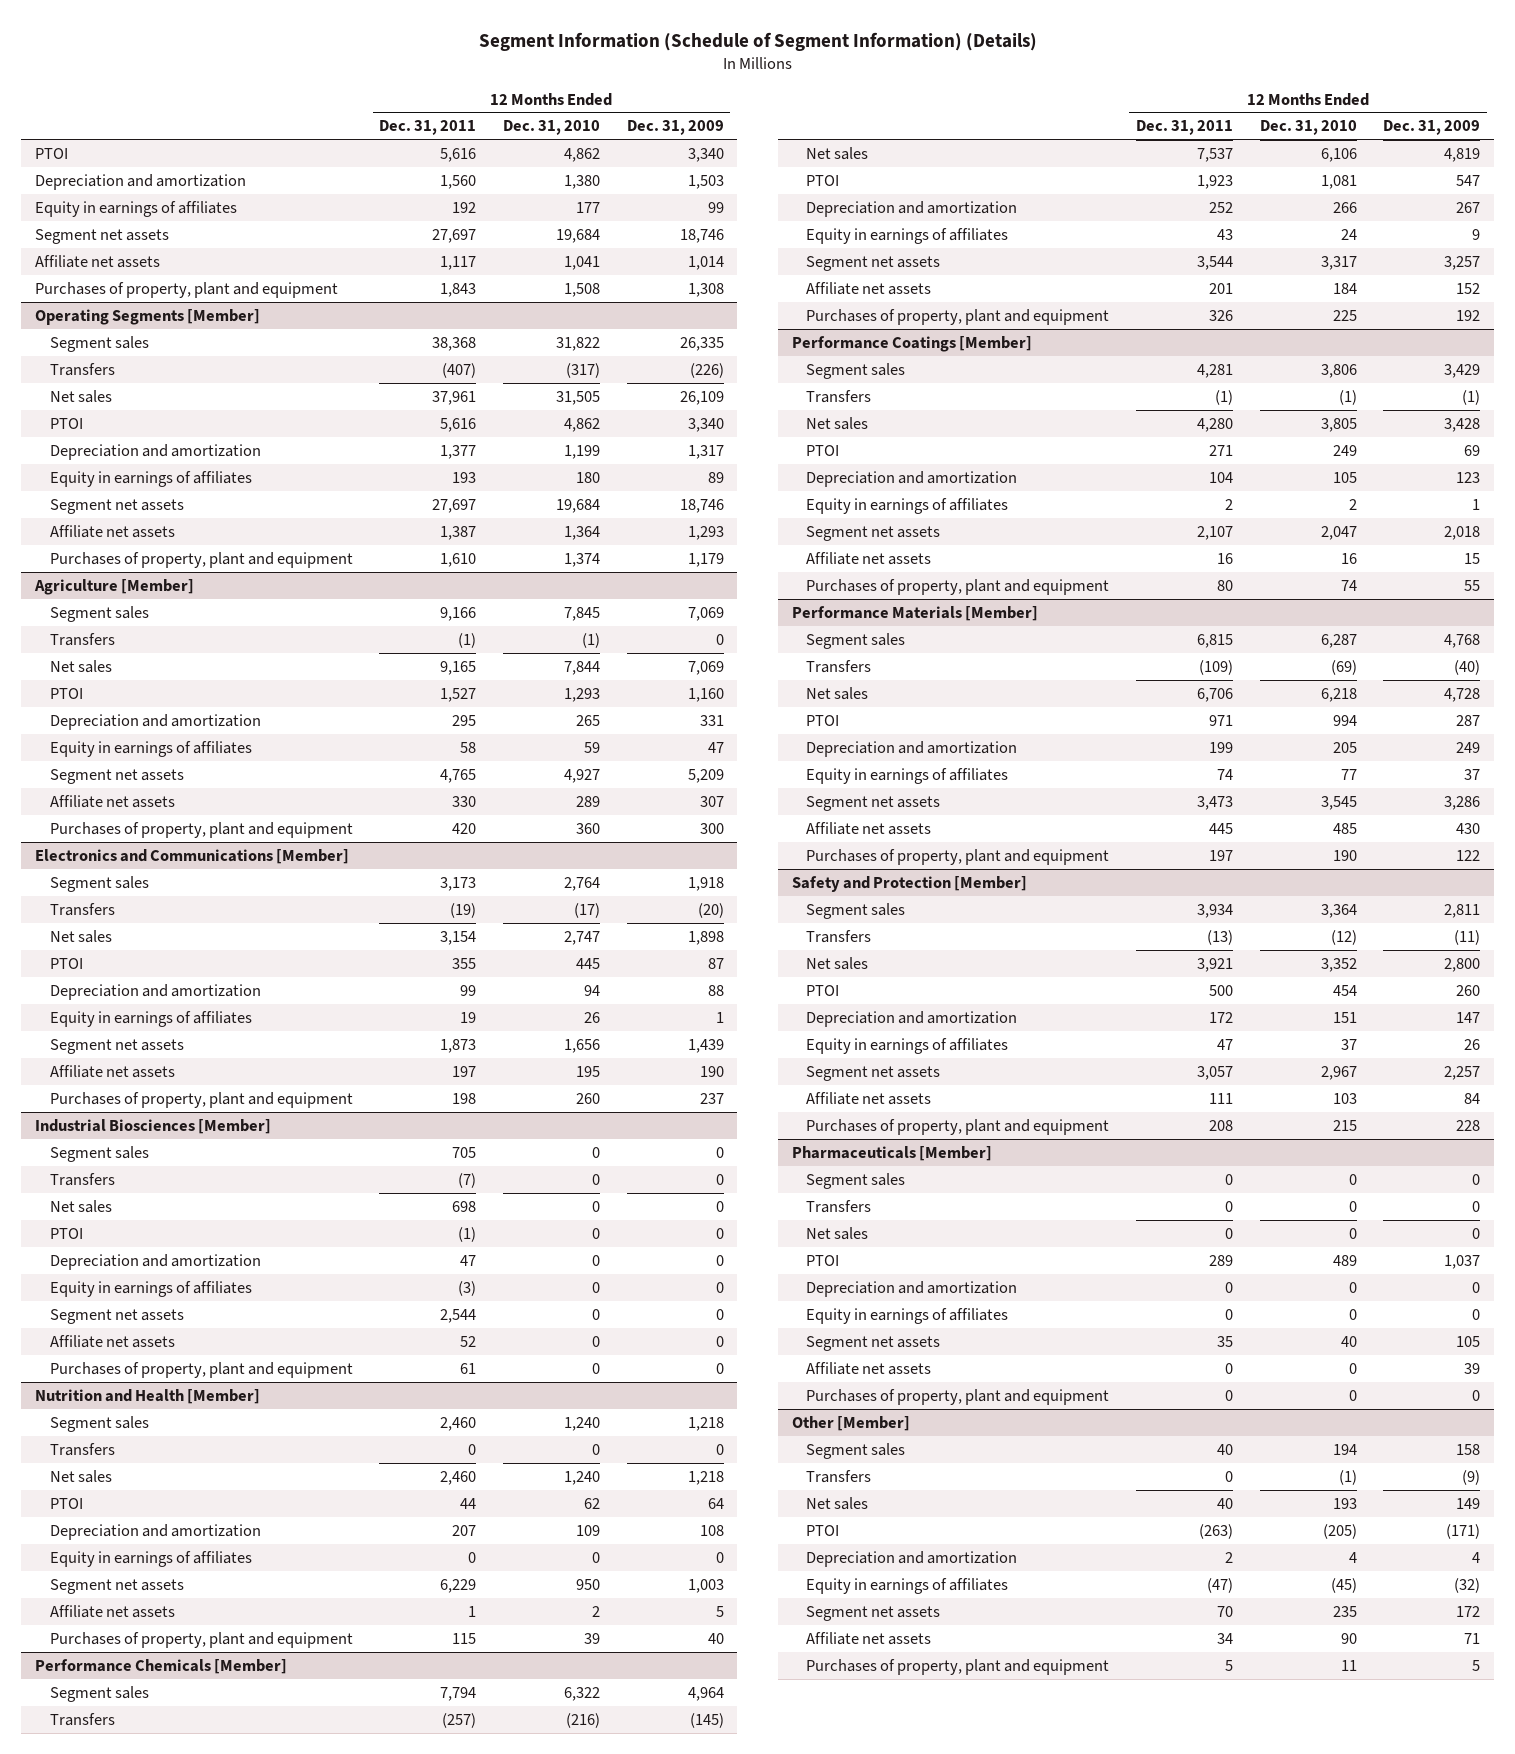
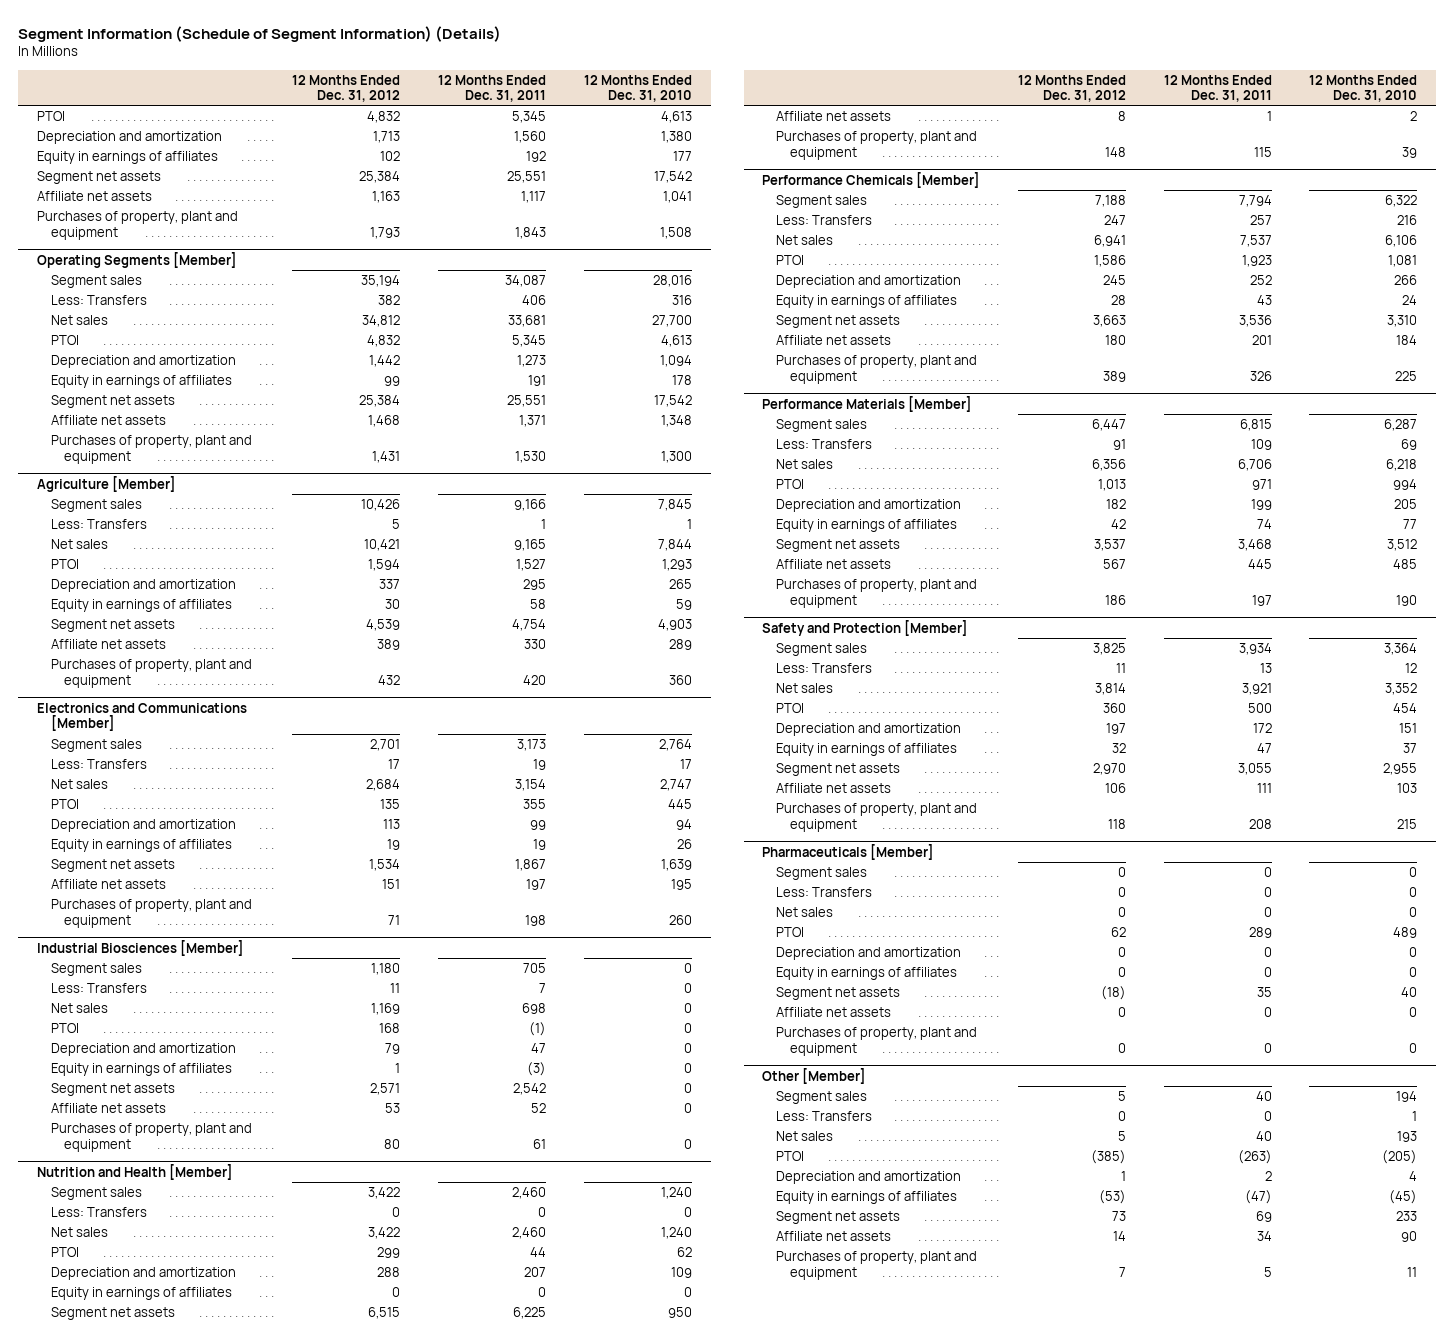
[626,120,724,136] Dec. 31, 2009 -> none
none -> [292,74,401,103] 12 Months Ended Dec. 31, 2012
[440,147,477,162] 5,616 -> [512,110,547,123] 5,345
[563,147,600,162] 4,862 -> [660,110,692,123] 4,613
[432,228,477,243] 27,697 -> [507,170,547,183] 25,551
[555,228,600,243] 19,684 -> [653,170,692,183] 17,542
[432,336,477,351] 38,368 -> [505,274,547,287] 34,087
[555,336,600,351] 31,822 -> [652,274,692,287] 28,016
[49,362,115,376] Transfers -> [50,294,147,305] Less: Transfers
[442,362,477,378] (407) -> [522,294,547,305] 406
[565,362,600,378] (317) -> [671,294,692,305] 316
[432,390,477,405] 37,961 -> [508,314,547,327] 33,681
[555,390,600,405] 31,505 -> [651,314,692,327] 27,700
[440,417,477,432] 5,616 -> [512,334,547,347] 5,345
[563,417,600,432] 4,862 -> [660,334,692,347] 4,613
[440,444,477,459] 1,377 -> [517,354,547,367] 1,273
[563,444,600,459] 1,199 -> [659,354,692,367] 1,094
[452,471,477,483] 193 -> [528,374,547,386] 191
[575,471,600,483] 180 -> [671,374,692,385] 178
[432,498,477,513] 27,697 -> [507,394,547,407] 25,551
[555,498,600,513] 19,684 -> [653,394,692,407] 17,542
[440,525,477,540] 1,387 -> [519,414,547,427] 1,371
[563,525,600,540] 1,364 -> [660,414,692,427] 1,348
[440,552,477,567] 1,610 -> [515,450,547,463] 1,530
[563,552,600,567] 1,374 -> [660,450,692,463] 1,300
[49,632,115,646] Transfers -> [50,518,147,529] Less: Transfers
[458,632,477,648] (1) -> [541,518,547,529] 1
[581,632,600,648] (1) -> [686,518,692,529] 1
[440,768,477,783] 4,765 -> [512,618,547,631] 4,754
[563,768,600,783] 4,927 -> [657,618,692,631] 4,903
[49,902,115,916] Transfers -> [50,758,147,769] Less: Transfers
[450,902,477,918] (19) -> [533,758,547,770] 19
[573,902,600,918] (17) -> [679,758,692,769] 17
[440,1038,477,1053] 1,873 -> [515,858,547,871] 1,867
[563,1038,600,1053] 1,656 -> [660,858,692,871] 1,639
[49,1172,115,1186] Transfers -> [50,982,147,993] Less: Transfers
[458,1172,477,1188] (7) -> [539,982,547,993] 7
[440,1308,477,1323] 2,544 -> [513,1082,547,1095] 2,542
[49,1442,115,1456] Transfers -> [50,1206,147,1217] Less: Transfers
[440,1578,477,1593] 6,229 -> [513,1306,547,1319] 6,225
[49,1712,115,1726] Transfers -> [776,214,873,225] Less: Transfers
[442,1712,477,1728] (257) -> [1249,214,1272,225] 257
[565,1712,600,1728] (216) -> [1397,214,1418,225] 216
[1196,255,1233,270] 3,544 -> [1238,314,1272,327] 3,536
[1320,255,1357,270] 3,317 -> [1387,314,1418,327] 3,310
[791,335,1032,352] Performance Coatings [Member] -> none
[806,362,906,379] Segment sales -> none
[806,389,872,403] Transfers -> none
[806,416,869,430] Net sales -> none
[806,444,840,456] PTOI -> none
[806,470,1018,487] Depreciation and amortization -> none
[806,497,1009,514] Equity in earnings of affiliates -> none
[806,525,941,541] Segment net assets -> none
[806,551,932,565] Affiliate net assets -> none
[806,578,1110,595] Purchases of property, plant and equipment -> none
[806,659,872,673] Transfers -> [776,438,873,449] Less: Transfers
[1198,659,1233,675] (109) -> [1250,438,1272,450] 109
[1330,659,1357,675] (69) -> [1401,438,1418,450] 69
[1196,795,1233,810] 3,473 -> [1237,538,1272,551] 3,468
[1320,795,1357,810] 3,545 -> [1387,538,1418,551] 3,512
[806,929,872,943] Transfers -> [776,662,873,673] Less: Transfers
[1206,929,1233,945] (13) -> [1259,662,1272,673] 13
[1330,929,1357,945] (12) -> [1405,662,1418,673] 12
[1196,1065,1233,1080] 3,057 -> [1237,762,1272,775] 3,055
[1320,1065,1357,1080] 2,967 -> [1383,762,1418,775] 2,955
[806,1199,872,1213] Transfers -> [776,886,873,897] Less: Transfers
[806,1469,872,1483] Transfers -> [776,1110,873,1121] Less: Transfers
[1338,1469,1357,1485] (1) -> [1412,1110,1418,1121] 1
[1216,1605,1233,1617] 70 -> [1255,1210,1272,1222] 69
[1332,1605,1357,1617] 235 -> [1396,1210,1418,1221] 233

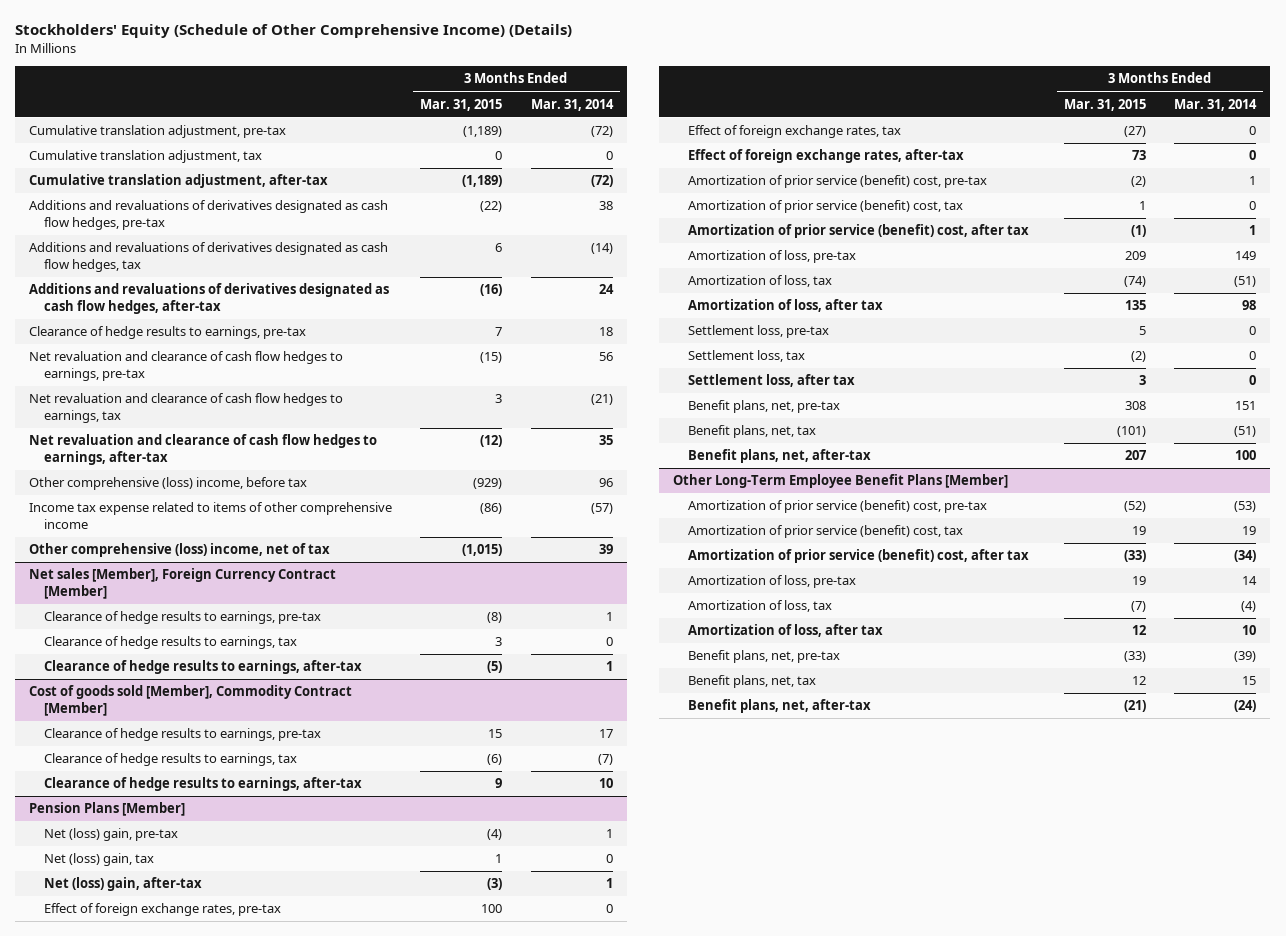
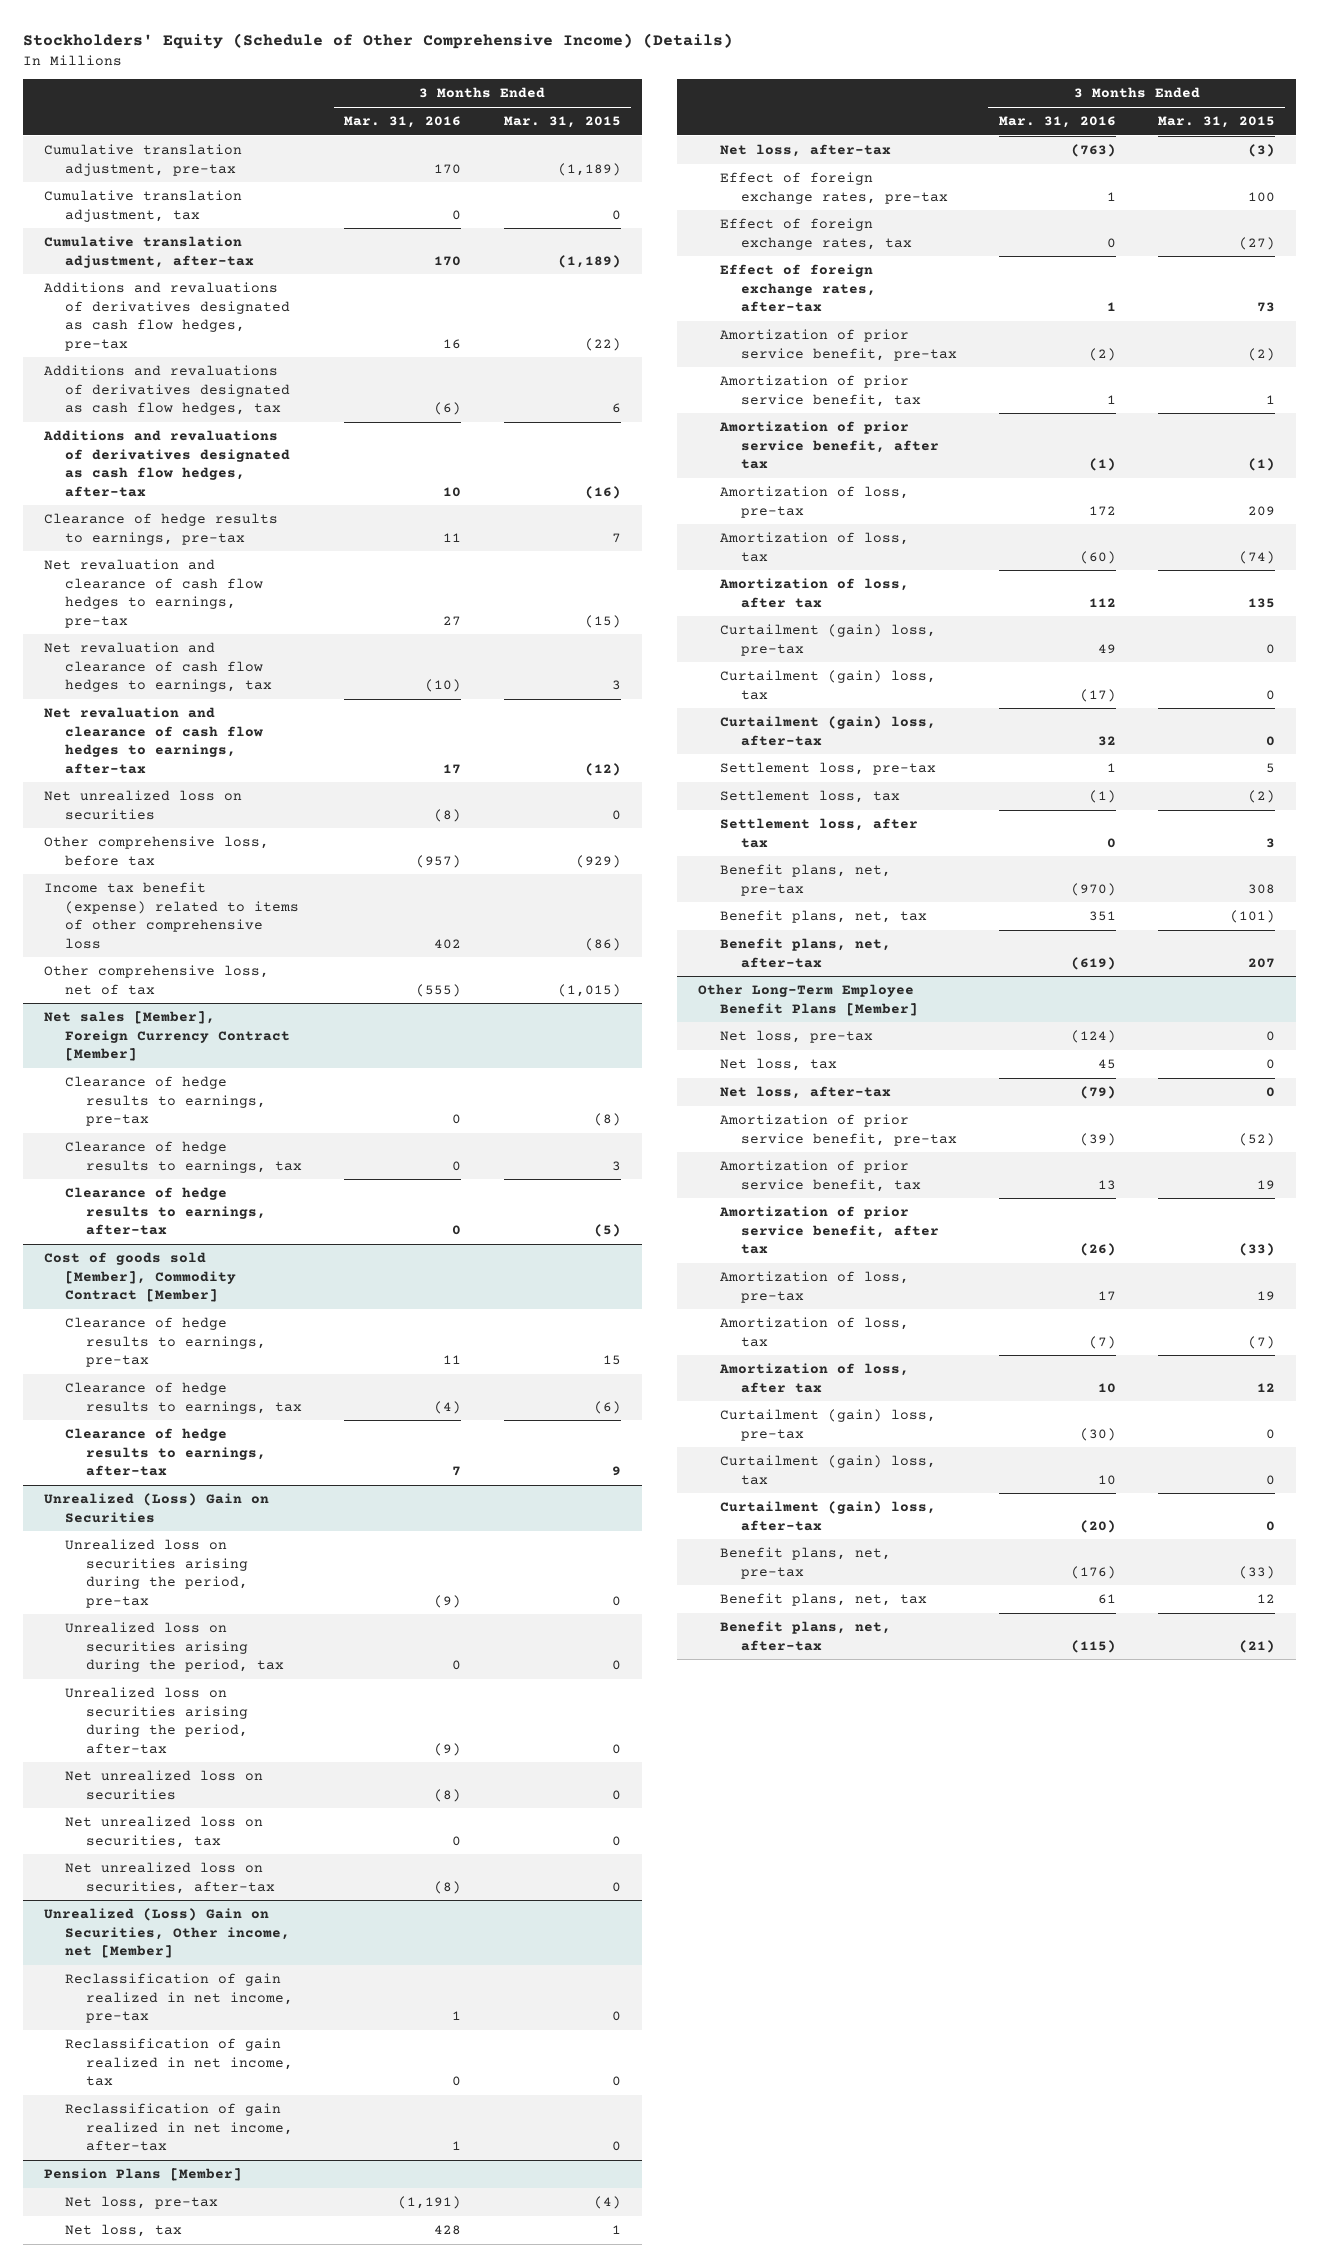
[530,98,614,111] Mar. 31, 2014 -> none
none -> [344,116,462,129] Mar. 31, 2016
none -> [44,790,243,820] Net unrealized loss on securities
[29,477,308,491] Other comprehensive (loss) income, before tax -> [44,836,270,866] Other comprehensive loss, before tax
[29,502,393,529] Income tax expense related to items of other comprehensive income -> [44,882,300,949] Income tax benefit (expense) related to items of other comprehensive loss
[29,543,331,558] Other comprehensive (loss) income, net of tax -> [44,965,270,995] Other comprehensive loss, net of tax
none -> [44,1493,270,1523] Unrealized (Loss) Gain on Securities
none -> [65,1539,249,1608] Unrealized loss on securities arising during the period, pre-tax
none -> [65,1622,285,1673] Unrealized loss on securities arising during the period, tax
none -> [65,1687,249,1754] Unrealized loss on securities arising during the period, after-tax
none -> [65,1770,264,1800] Net unrealized loss on securities
none -> [65,1816,264,1848] Net unrealized loss on securities, tax
none -> [65,1862,276,1894] Net unrealized loss on securities, after-tax
none -> [44,1908,291,1959] Unrealized (Loss) Gain on Securities, Other income, net [Member]
none -> [65,1973,294,2024] Reclassification of gain realized in net income, pre-tax
none -> [65,2038,294,2087] Reclassification of gain realized in net income, tax
none -> [65,2103,294,2152] Reclassification of gain realized in net income, after-tax
[44,828,179,842] Net (loss) gain, pre-tax -> [65,2196,219,2210] Net loss, pre-tax
[44,853,155,867] Net (loss) gain, tax -> [65,2224,183,2238] Net loss, tax
[44,877,203,892] Net (loss) gain, after-tax -> [719,144,891,158] Net loss, after-tax
[687,175,987,189] Amortization of prior service (benefit) cost, pre-tax -> [719,329,957,361] Amortization of prior service benefit, pre-tax
[687,200,963,214] Amortization of prior service (benefit) cost, tax -> [719,375,921,407] Amortization of prior service benefit, tax
[687,224,1029,239] Amortization of prior service (benefit) cost, after tax -> [718,421,939,470] Amortization of prior service benefit, after tax
none -> [719,624,936,656] Curtailment (gain) loss, pre-tax
none -> [719,670,936,700] Curtailment (gain) loss, tax
none -> [719,716,936,746] Curtailment (gain) loss, after-tax
none -> [719,1030,873,1044] Net loss, pre-tax
none -> [719,1058,837,1072] Net loss, tax
none -> [719,1086,891,1100] Net loss, after-tax
[687,500,987,514] Amortization of prior service (benefit) cost, pre-tax -> [719,1114,957,1146] Amortization of prior service benefit, pre-tax
[687,525,963,539] Amortization of prior service (benefit) cost, tax -> [719,1160,921,1192] Amortization of prior service benefit, tax
[687,549,1029,564] Amortization of prior service (benefit) cost, after tax -> [718,1206,939,1255] Amortization of prior service benefit, after tax
none -> [719,1409,936,1441] Curtailment (gain) loss, pre-tax
none -> [719,1455,936,1485] Curtailment (gain) loss, tax
none -> [719,1501,936,1531] Curtailment (gain) loss, after-tax

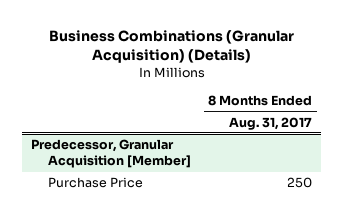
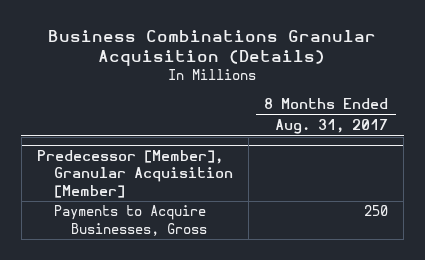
[48,30,294,64] Business Combinations (Granular Acquisition) (Details) -> [48,29,377,67] Business Combinations Granular Acquisition (Details)
[30,139,191,169] Predecessor, Granular Acquisition [Member] -> [36,150,234,198] Predecessor [Member], Granular Acquisition [Member]
[47,177,143,189] Purchase Price -> [54,205,208,236] Payments to Acquire Businesses, Gross

